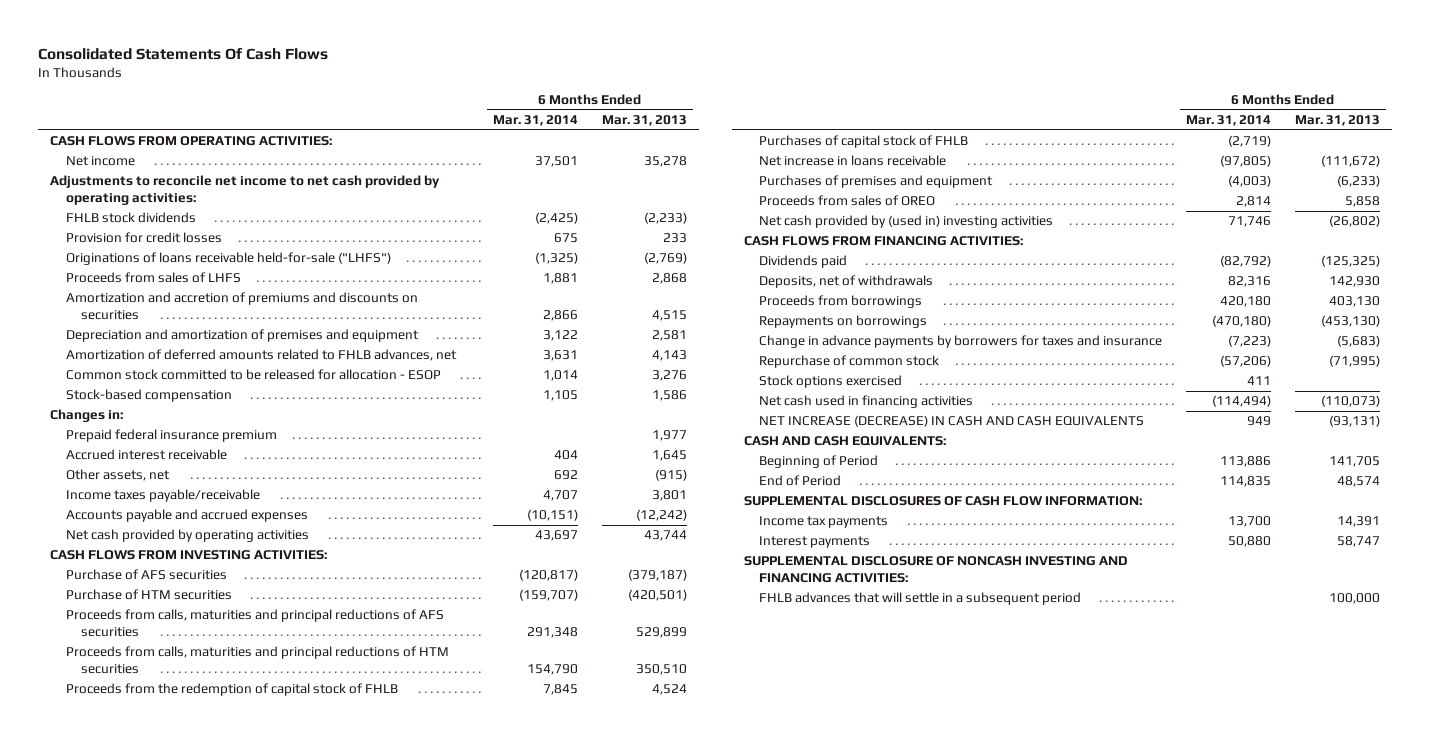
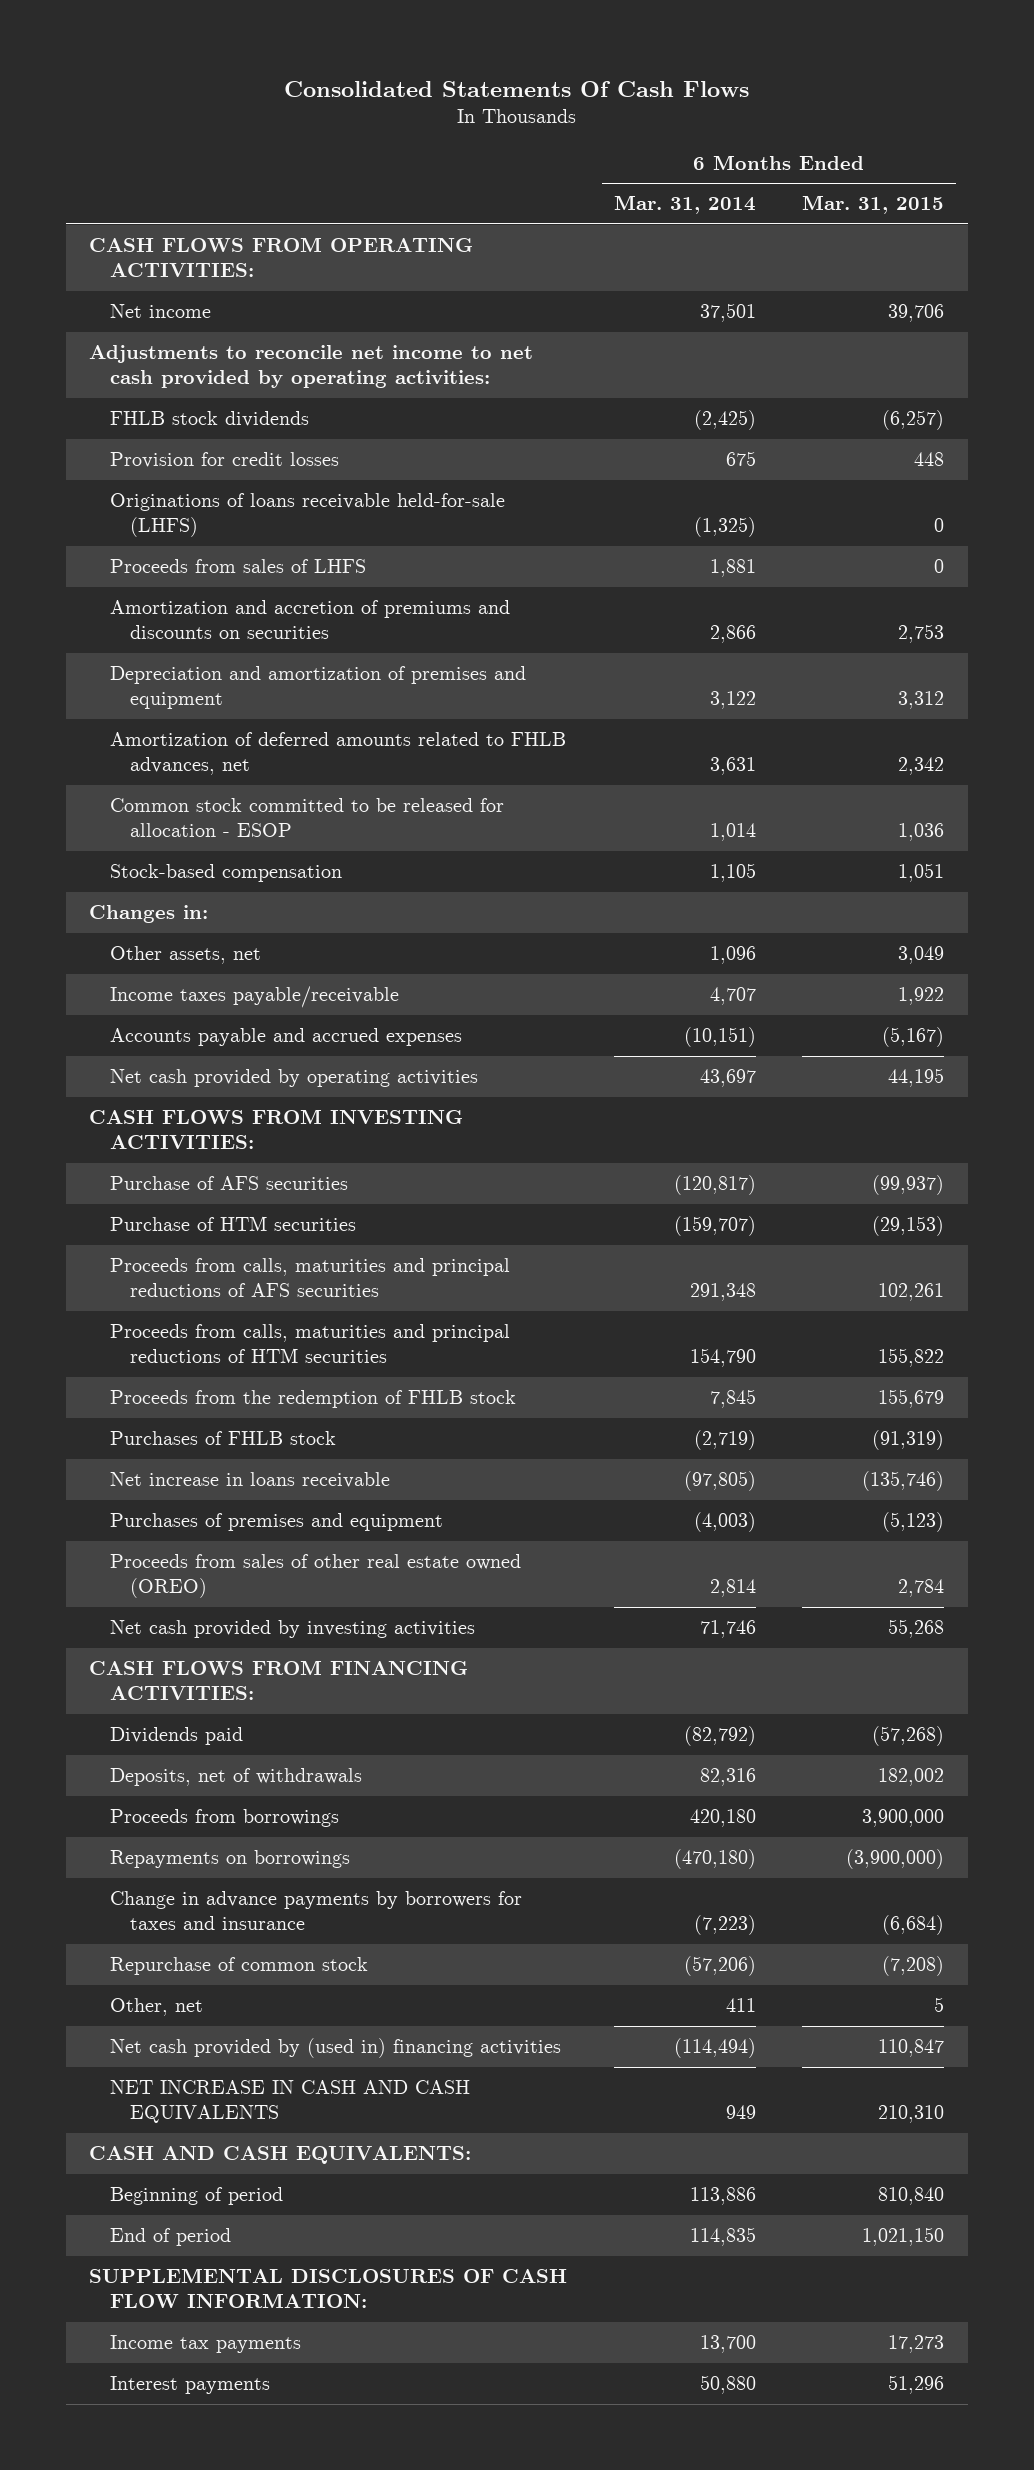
[601,115,687,127] Mar. 31, 2013 -> none
none -> [802,195,945,215] Mar. 31, 2015
[65,252,391,266] Originations of loans receivable held-for-sale ("LHFS") -> [109,493,505,538] Originations of loans receivable held-for-sale (LHFS)
[65,429,277,443] Prepaid federal insurance premium -> none
[65,449,227,461] Accrued interest receivable -> none
[553,470,578,481] 692 -> [709,946,756,965] 1,096
[65,683,398,697] Proceeds from the redemption of capital stock of FHLB -> [109,1390,516,1409] Proceeds from the redemption of FHLB stock
[759,135,969,149] Purchases of capital stock of FHLB -> [109,1431,336,1446] Purchases of FHLB stock
[759,195,936,207] Proceeds from sales of OREO -> [109,1554,521,1599] Proceeds from sales of other real estate owned (OREO)
[759,215,1054,229] Net cash provided by (used in) investing activities -> [109,1620,475,1639] Net cash provided by investing activities
[759,375,903,389] Stock options exercised -> [109,1998,203,2017] Other, net
[759,395,974,409] Net cash used in financing activities -> [109,2038,561,2059] Net cash provided by (used in) financing activities
[759,415,1145,428] NET INCREASE (DECREASE) IN CASH AND CASH EQUIVALENTS -> [109,2080,470,2124] NET INCREASE IN CASH AND CASH EQUIVALENTS
[759,455,879,469] Beginning of Period -> [109,2187,283,2206] Beginning of period
[759,475,842,487] End of Period -> [109,2228,231,2247] End of period
[743,556,1128,584] SUPPLEMENTAL DISCLOSURE OF NONCASH INVESTING AND FINANCING ACTIVITIES: -> none
[759,592,1082,606] FHLB advances that will settle in a subsequent period -> none

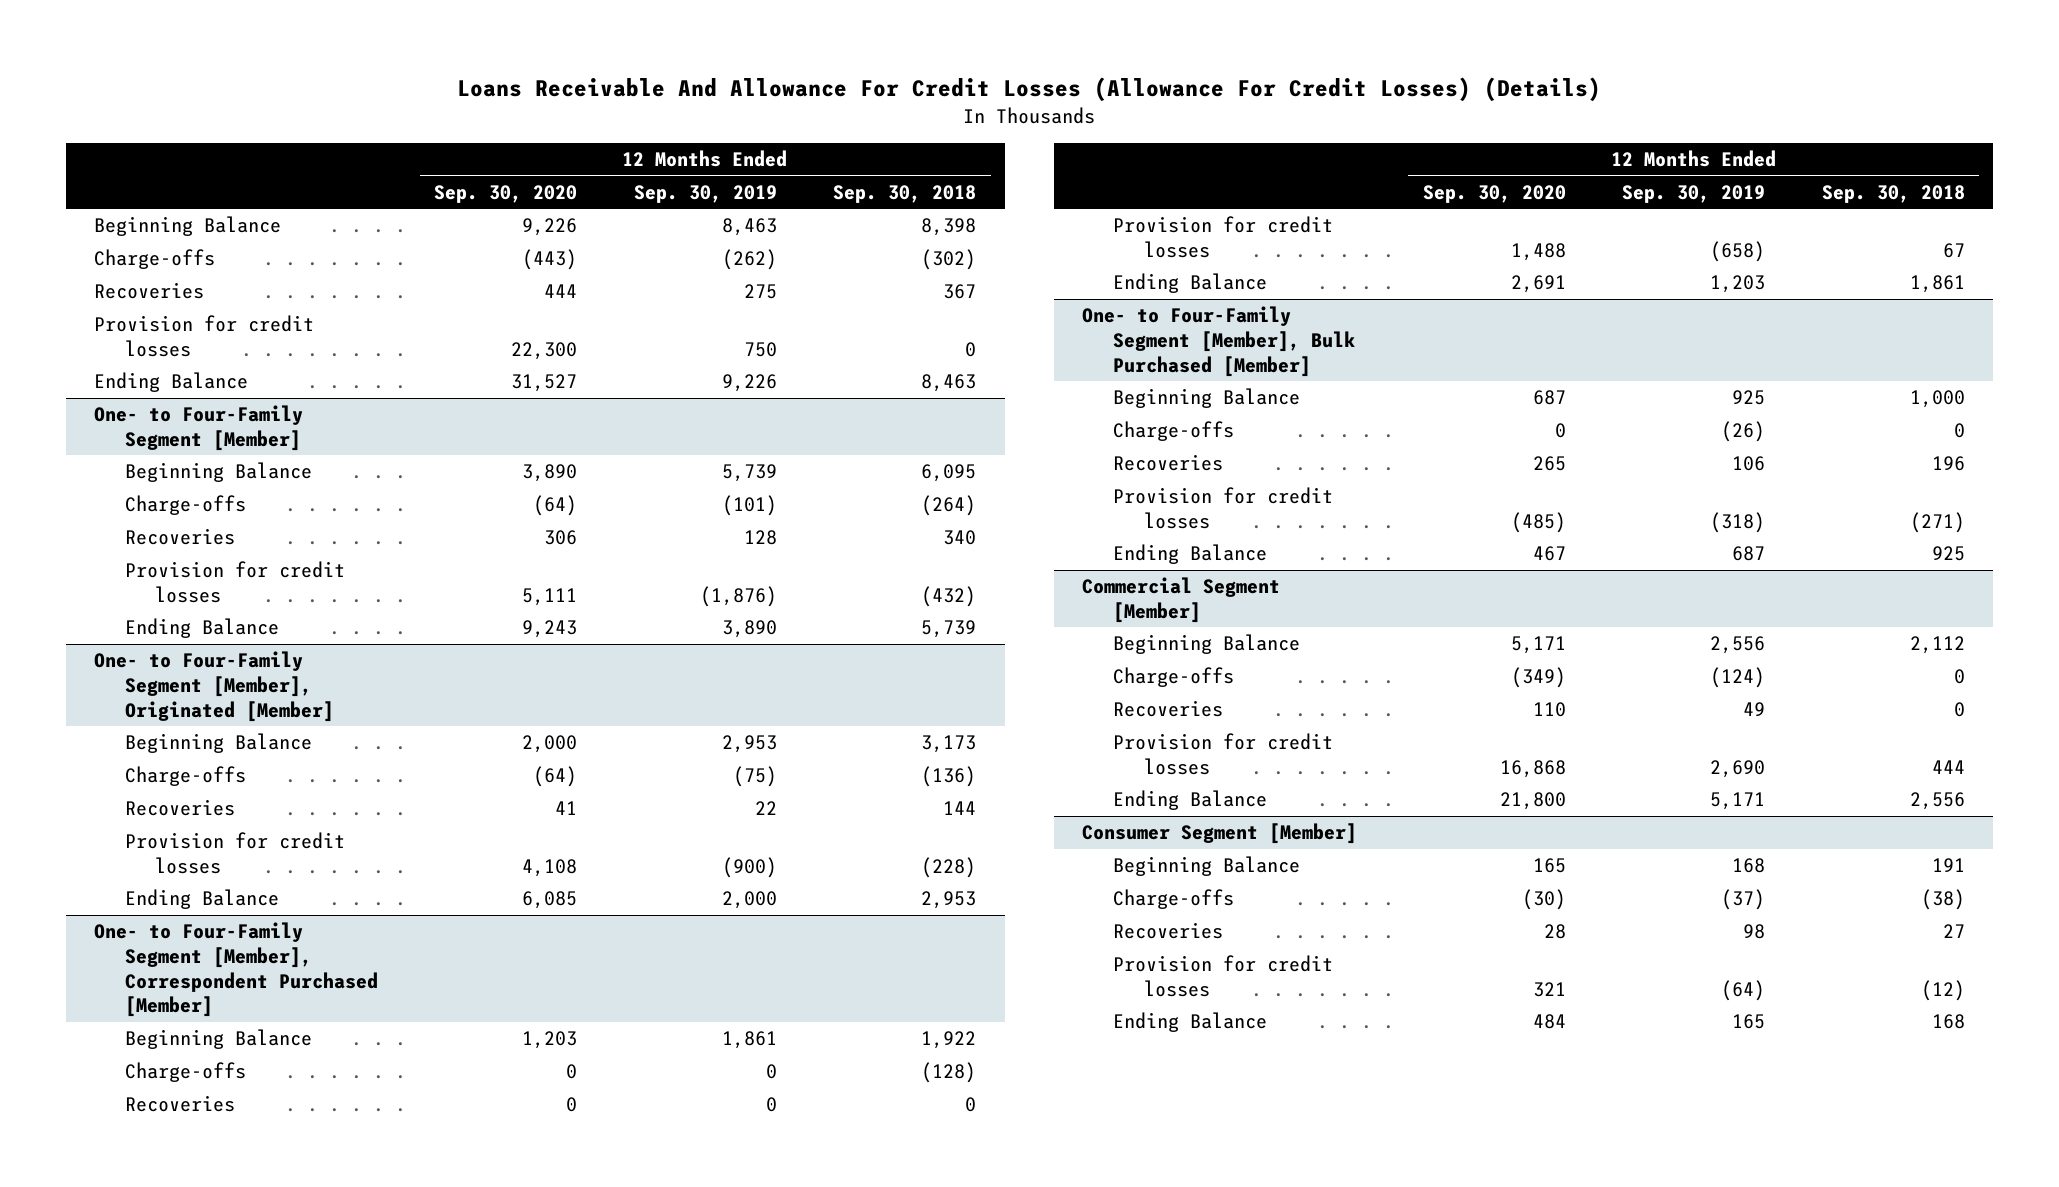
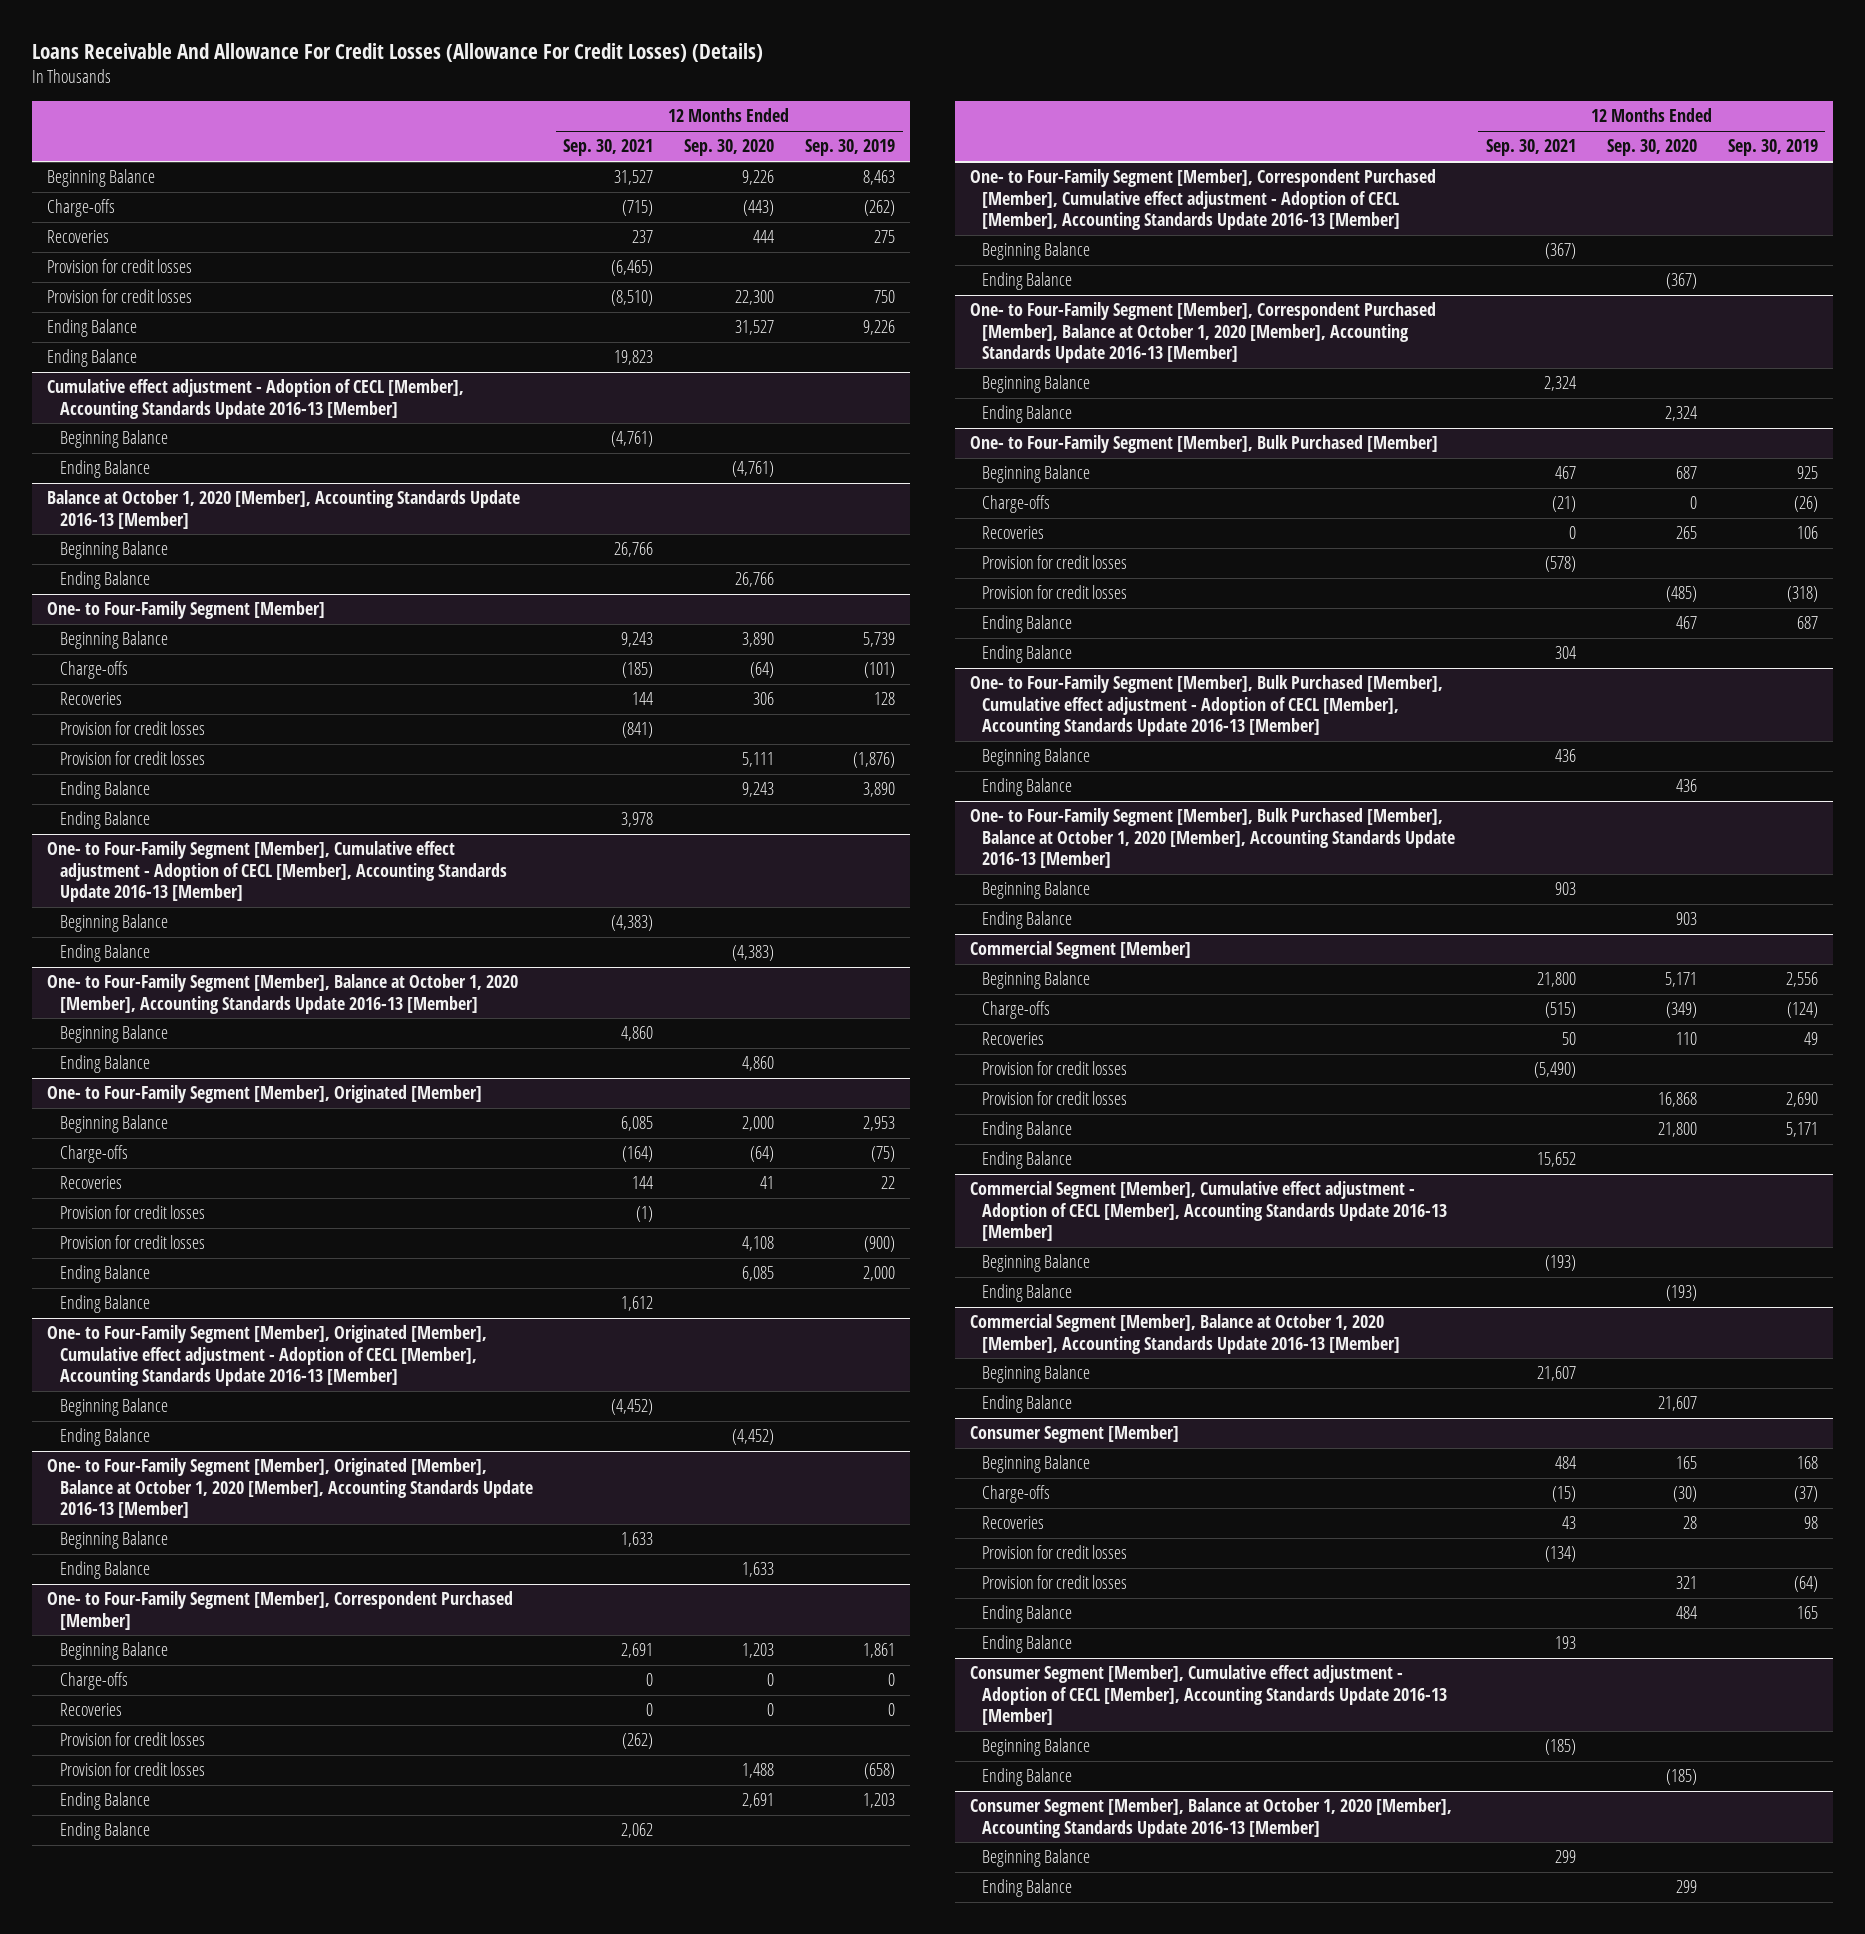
[833,184,977,203] Sep. 30, 2018 -> none
none -> [563,139,654,157] Sep. 30, 2021
none -> [47,259,193,274] Provision for credit losses
none -> [47,349,138,368] Ending Balance
none -> [47,379,465,419] Cumulative effect adjustment - Adoption of CECL [Member], Accounting Standards Update 2016-13 [Member]
none -> [59,430,168,449] Beginning Balance
none -> [59,460,150,479] Ending Balance
none -> [47,490,521,529] Balance at October 1, 2020 [Member], Accounting Standards Update 2016-13 [Member]
none -> [59,541,168,560] Beginning Balance
none -> [59,571,150,590] Ending Balance
none -> [59,721,205,736] Provision for credit losses
none -> [59,811,150,830] Ending Balance
none -> [47,841,507,903] One- to Four-Family Segment [Member], Cumulative effect adjustment - Adoption of CECL [Member], Accounting Standards Update 2016-13 [Member]
none -> [59,914,168,933] Beginning Balance
none -> [59,944,150,963] Ending Balance
none -> [47,974,519,1014] One- to Four-Family Segment [Member], Balance at October 1, 2020 [Member], Accounting Standards Update 2016-13 [Member]
none -> [59,1025,168,1044] Beginning Balance
none -> [59,1055,150,1074] Ending Balance
none -> [59,1205,205,1220] Provision for credit losses
none -> [59,1295,150,1314] Ending Balance
none -> [47,1325,488,1387] One- to Four-Family Segment [Member], Originated [Member], Cumulative effect adjustment - Adoption of CECL [Member], Accounting Standards Update 2016-13 [Member]
none -> [59,1398,168,1417] Beginning Balance
none -> [59,1428,150,1447] Ending Balance
none -> [47,1458,533,1519] One- to Four-Family Segment [Member], Originated [Member], Balance at October 1, 2020 [Member], Accounting Standards Update 2016-13 [Member]
none -> [59,1531,168,1550] Beginning Balance
none -> [59,1561,150,1580] Ending Balance
none -> [59,1732,205,1747] Provision for credit losses
none -> [59,1822,150,1841] Ending Balance
none -> [969,169,1436,231] One- to Four-Family Segment [Member], Correspondent Purchased [Member], Cumulative effect adjustment - Adoption of CECL [Member], Accounting Standards Update 2016-13 [Member]
none -> [982,242,1091,261] Beginning Balance
none -> [982,272,1073,291] Ending Balance
none -> [969,302,1436,364] One- to Four-Family Segment [Member], Correspondent Purchased [Member], Balance at October 1, 2020 [Member], Accounting Standards Update 2016-13 [Member]
none -> [982,375,1091,394] Beginning Balance
none -> [982,405,1073,424] Ending Balance
none -> [982,555,1128,570] Provision for credit losses
none -> [982,645,1073,664] Ending Balance
none -> [969,675,1443,737] One- to Four-Family Segment [Member], Bulk Purchased [Member], Cumulative effect adjustment - Adoption of CECL [Member], Accounting Standards Update 2016-13 [Member]
none -> [982,748,1091,767] Beginning Balance
none -> [982,778,1073,797] Ending Balance
none -> [969,808,1456,869] One- to Four-Family Segment [Member], Bulk Purchased [Member], Balance at October 1, 2020 [Member], Accounting Standards Update 2016-13 [Member]
none -> [982,881,1091,900] Beginning Balance
none -> [982,911,1073,930] Ending Balance
none -> [982,1061,1128,1076] Provision for credit losses
none -> [982,1151,1073,1170] Ending Balance
none -> [969,1181,1448,1242] Commercial Segment [Member], Cumulative effect adjustment - Adoption of CECL [Member], Accounting Standards Update 2016-13 [Member]
none -> [982,1254,1091,1273] Beginning Balance
none -> [982,1284,1073,1303] Ending Balance
none -> [969,1314,1401,1354] Commercial Segment [Member], Balance at October 1, 2020 [Member], Accounting Standards Update 2016-13 [Member]
none -> [982,1365,1091,1384] Beginning Balance
none -> [982,1395,1073,1414] Ending Balance
none -> [982,1545,1128,1560] Provision for credit losses
none -> [982,1635,1073,1654] Ending Balance
none -> [969,1665,1448,1726] Consumer Segment [Member], Cumulative effect adjustment - Adoption of CECL [Member], Accounting Standards Update 2016-13 [Member]
none -> [982,1738,1091,1757] Beginning Balance
none -> [982,1768,1073,1787] Ending Balance
none -> [969,1798,1452,1838] Consumer Segment [Member], Balance at October 1, 2020 [Member], Accounting Standards Update 2016-13 [Member]
none -> [982,1849,1091,1868] Beginning Balance
none -> [982,1879,1073,1898] Ending Balance

